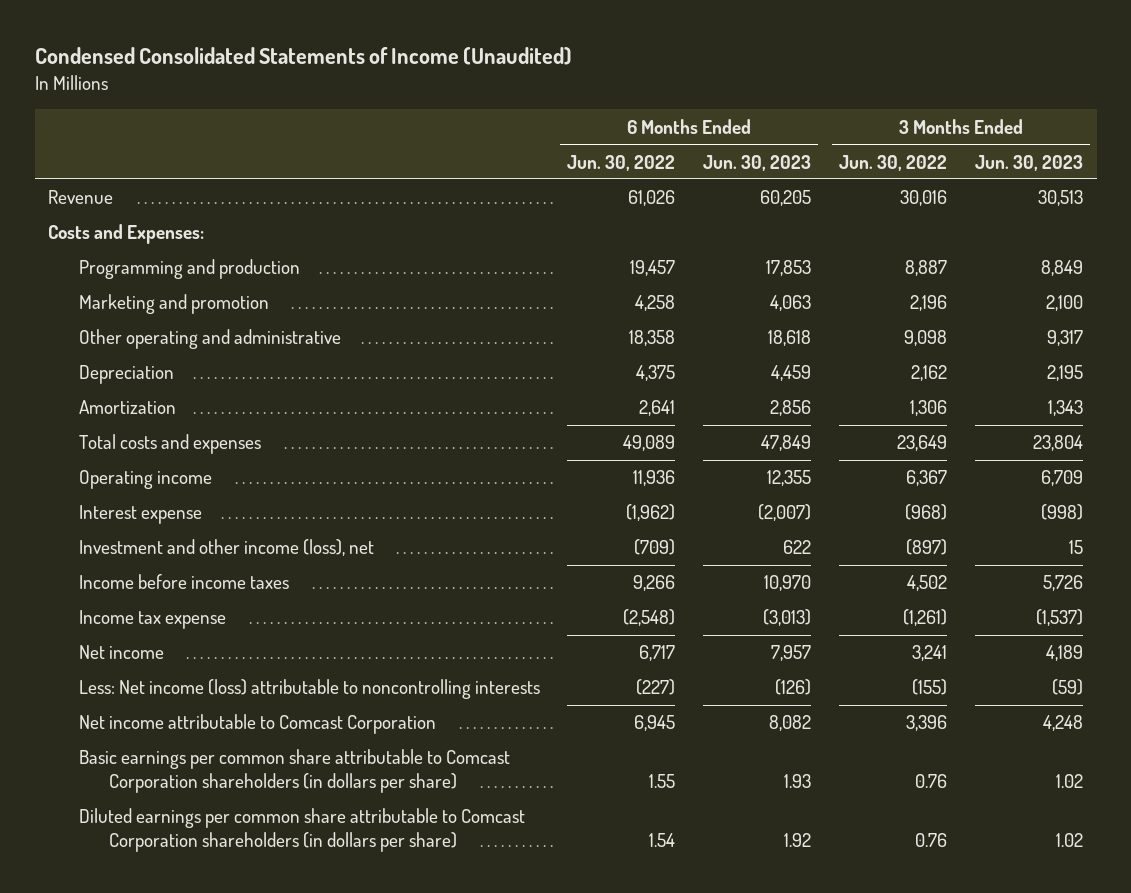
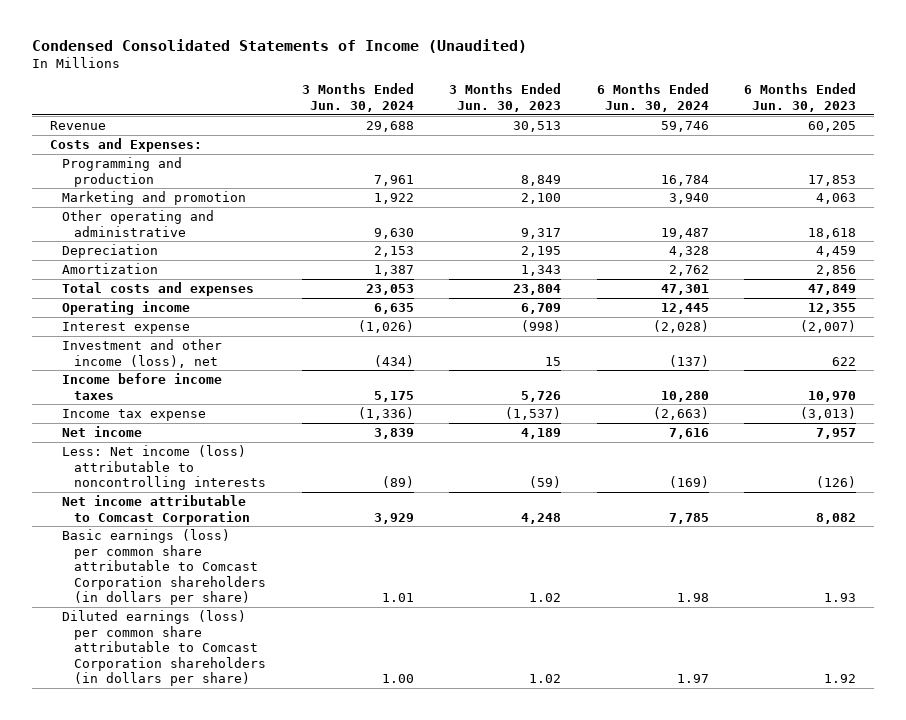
[567,154,676,171] Jun. 30, 2022 -> none
[838,154,947,171] Jun. 30, 2022 -> none
none -> [301,83,414,112] 3 Months Ended Jun. 30, 2024
none -> [596,83,709,112] 6 Months Ended Jun. 30, 2024
[78,749,510,794] Basic earnings per common share attributable to Comcast Corporation shareholders (in dollars per share) -> [61,528,267,606] Basic earnings (loss) per common share attributable to Comcast Corporation shareholders (in dollars per share)
[78,808,525,853] Diluted earnings per common share attributable to Comcast Corporation shareholders (in dollars per share) -> [61,609,267,687] Diluted earnings (loss) per common share attributable to Comcast Corporation shareholders (in dollars per share)

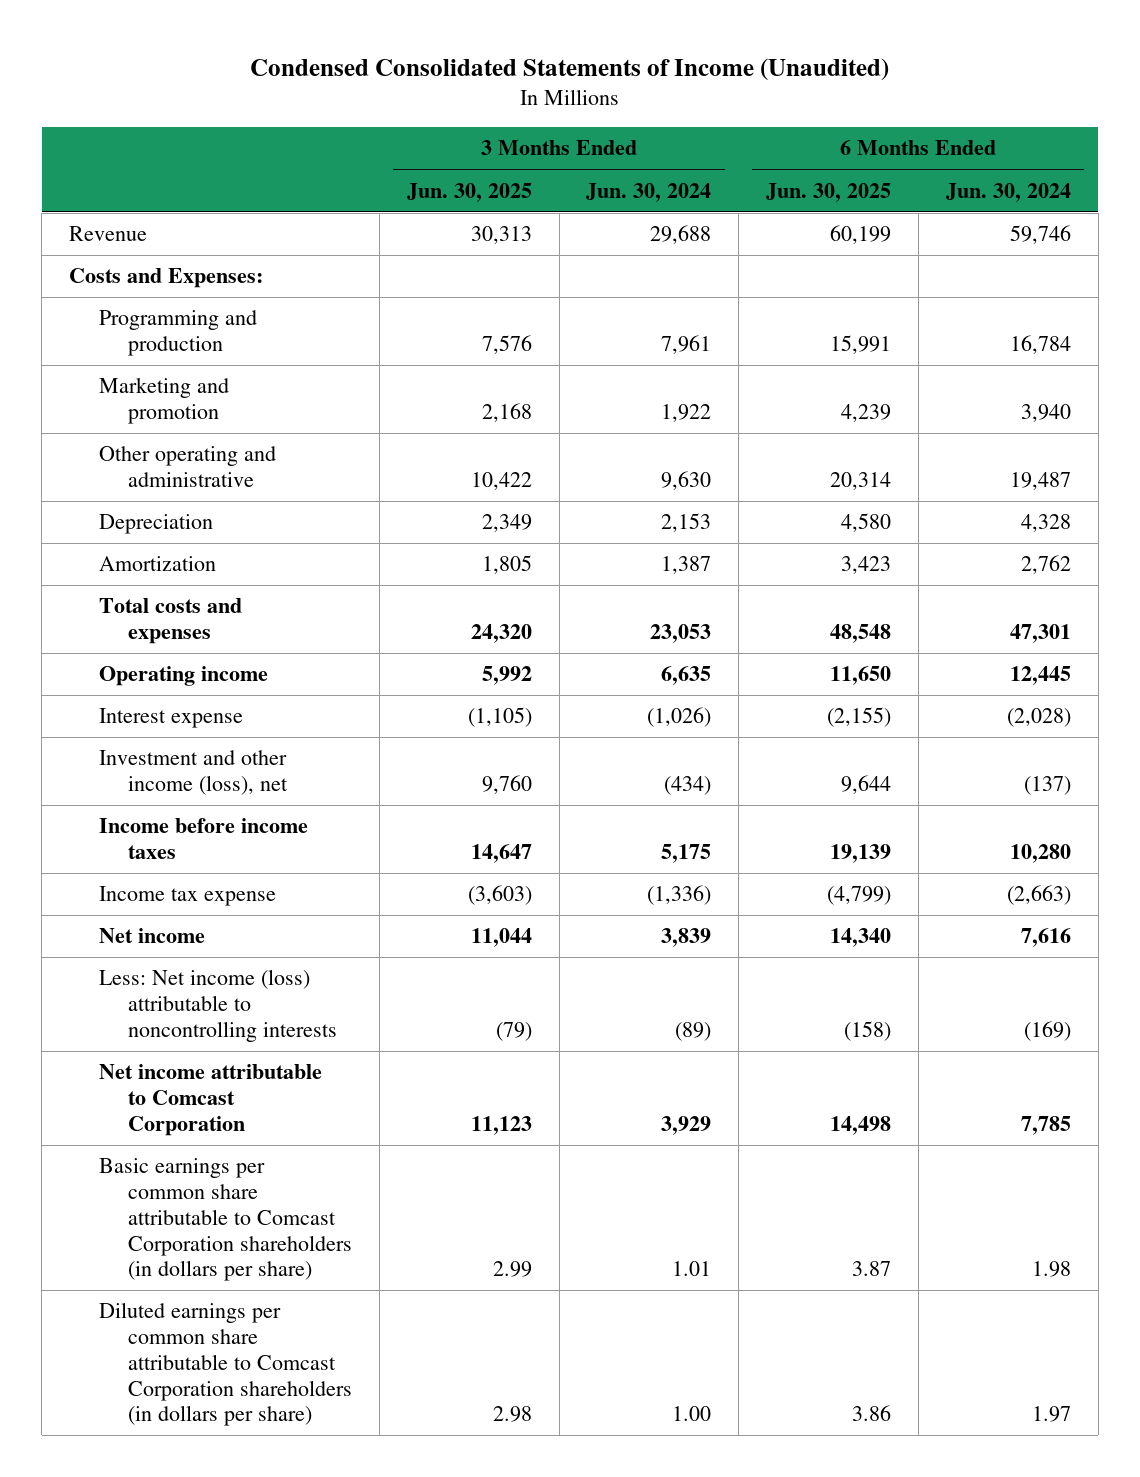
[449,83,562,112] 3 Months Ended Jun. 30, 2023 -> none
[743,83,856,112] 6 Months Ended Jun. 30, 2023 -> none
none -> [406,182,532,202] Jun. 30, 2025
none -> [766,182,892,202] Jun. 30, 2025
[61,528,267,606] Basic earnings (loss) per common share attributable to Comcast Corporation shareholders (in dollars per share) -> [98,1158,352,1282] Basic earnings per common share attributable to Comcast Corporation shareholders (in dollars per share)
[61,609,267,687] Diluted earnings (loss) per common share attributable to Comcast Corporation shareholders (in dollars per share) -> [98,1302,352,1427] Diluted earnings per common share attributable to Comcast Corporation shareholders (in dollars per share)

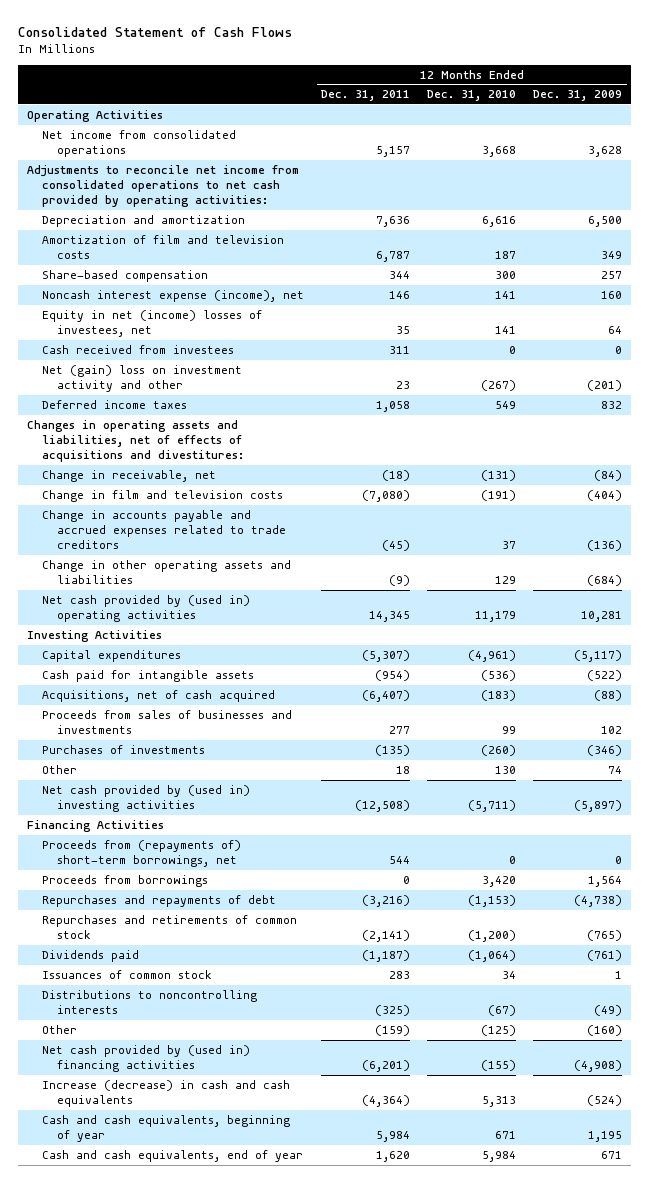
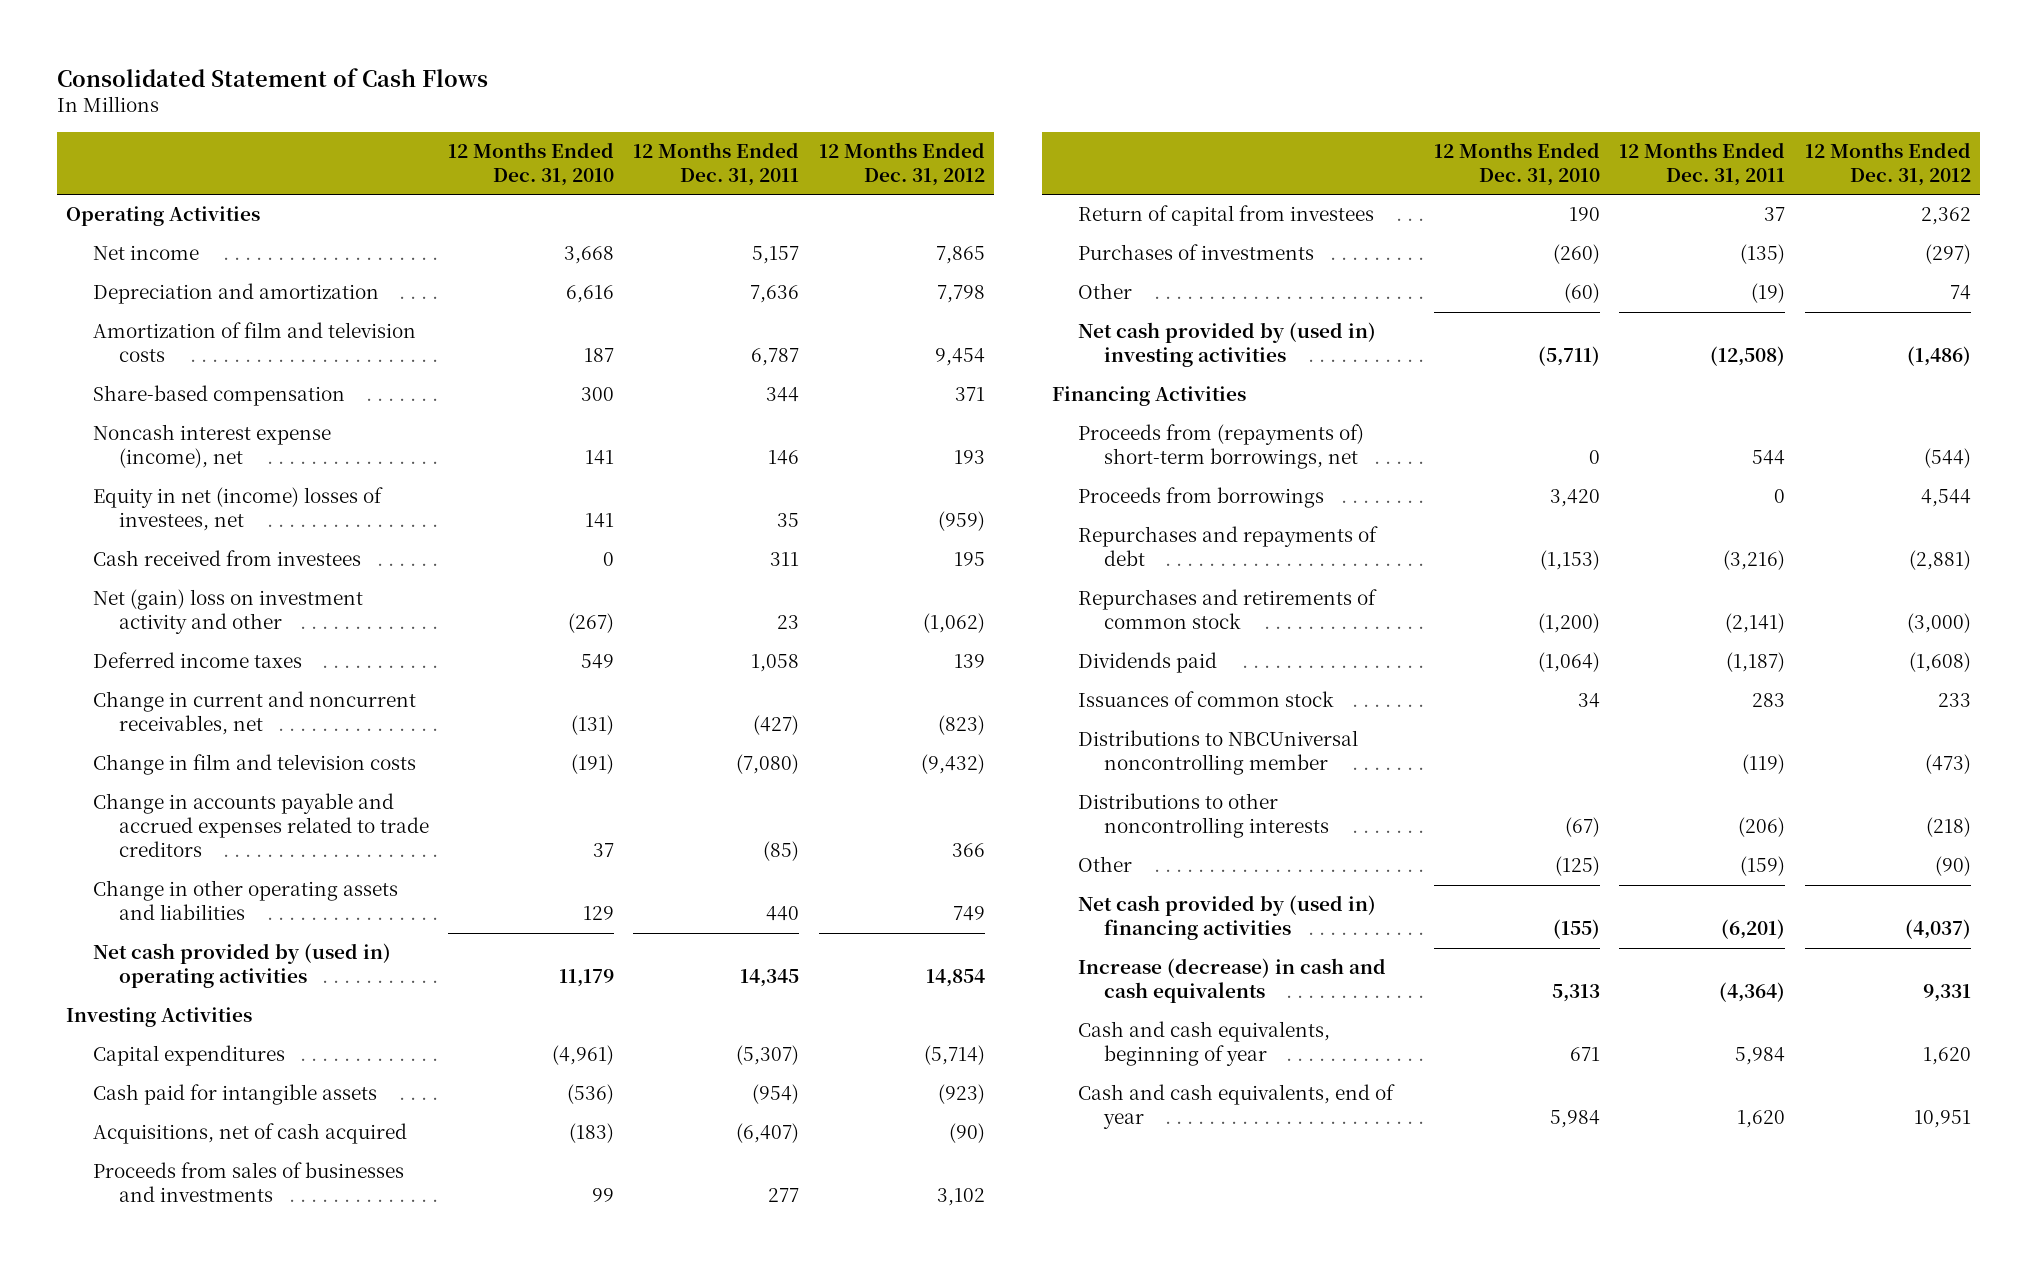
[533,90,623,102] Dec. 31, 2009 -> none
none -> [818,141,985,187] 12 Months Ended Dec. 31, 2012
[26,164,299,208] Adjustments to reconcile net income from consolidated operations to net cash provided by operating activities: -> none
[41,129,236,158] Net income from consolidated operations -> [92,245,199,261] Net income
[26,419,244,463] Changes in operating assets and liabilities, net of effects of acquisitions and divestitures: -> none
[41,469,216,482] Change in receivable, net -> [92,691,416,736] Change in current and noncurrent receivables, net
[381,469,410,481] (18) -> [753,715,800,736] (427)
[381,540,410,552] (45) -> [763,841,800,862] (85)
[388,575,410,587] (9) -> [766,906,800,922] 440
none -> [1078,205,1375,227] Return of capital from investees
[395,765,410,774] 18 -> [1751,283,1786,304] (19)
[495,765,517,774] 130 -> [1563,283,1600,304] (60)
none -> [1078,730,1359,776] Distributions to NBCUniversal noncontrolling member
[41,989,257,1015] Distributions to noncontrolling interests -> [1078,793,1330,839] Distributions to other noncontrolling interests
[374,1005,410,1017] (325) -> [1738,817,1786,838] (206)

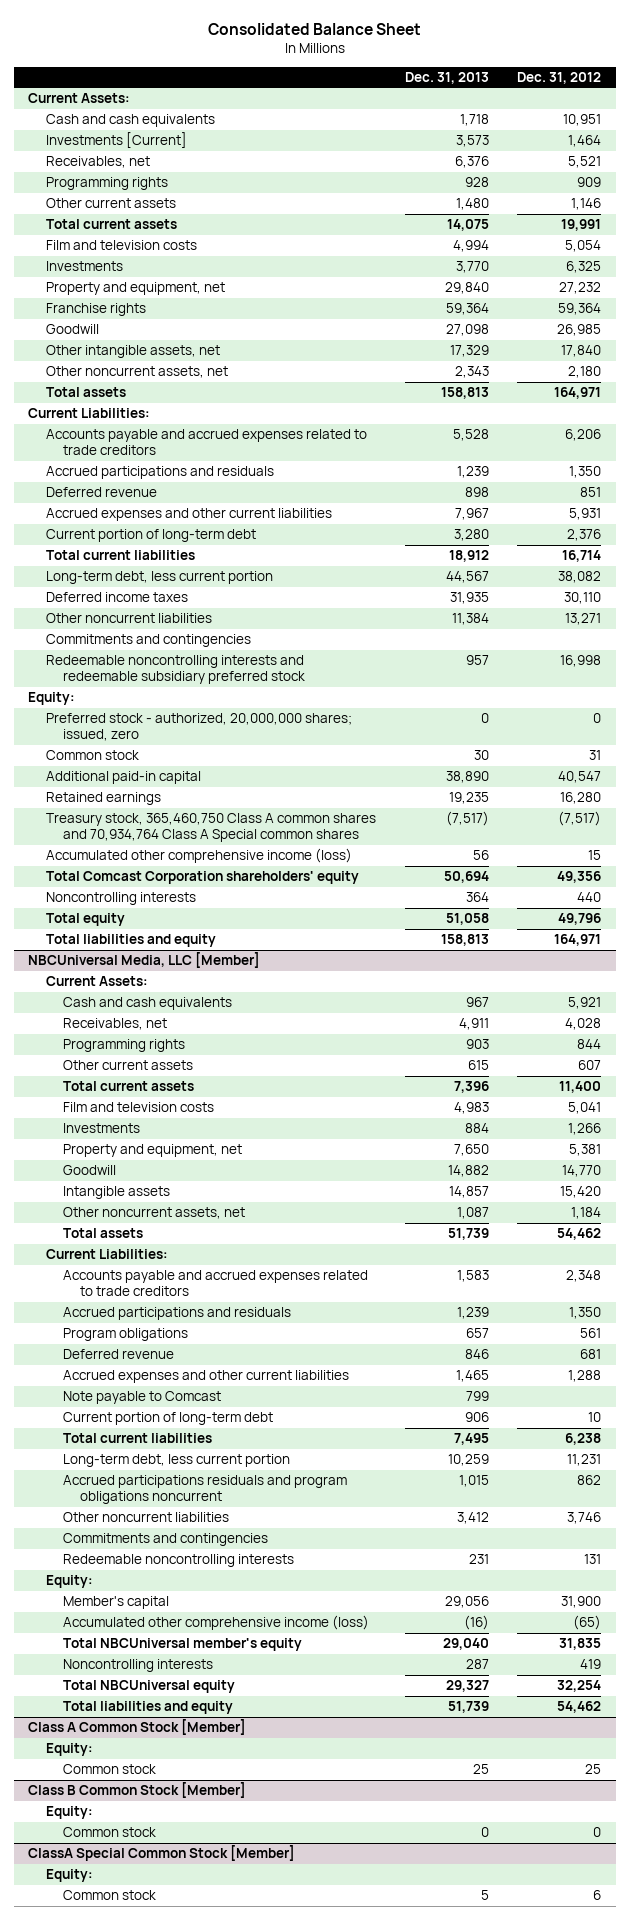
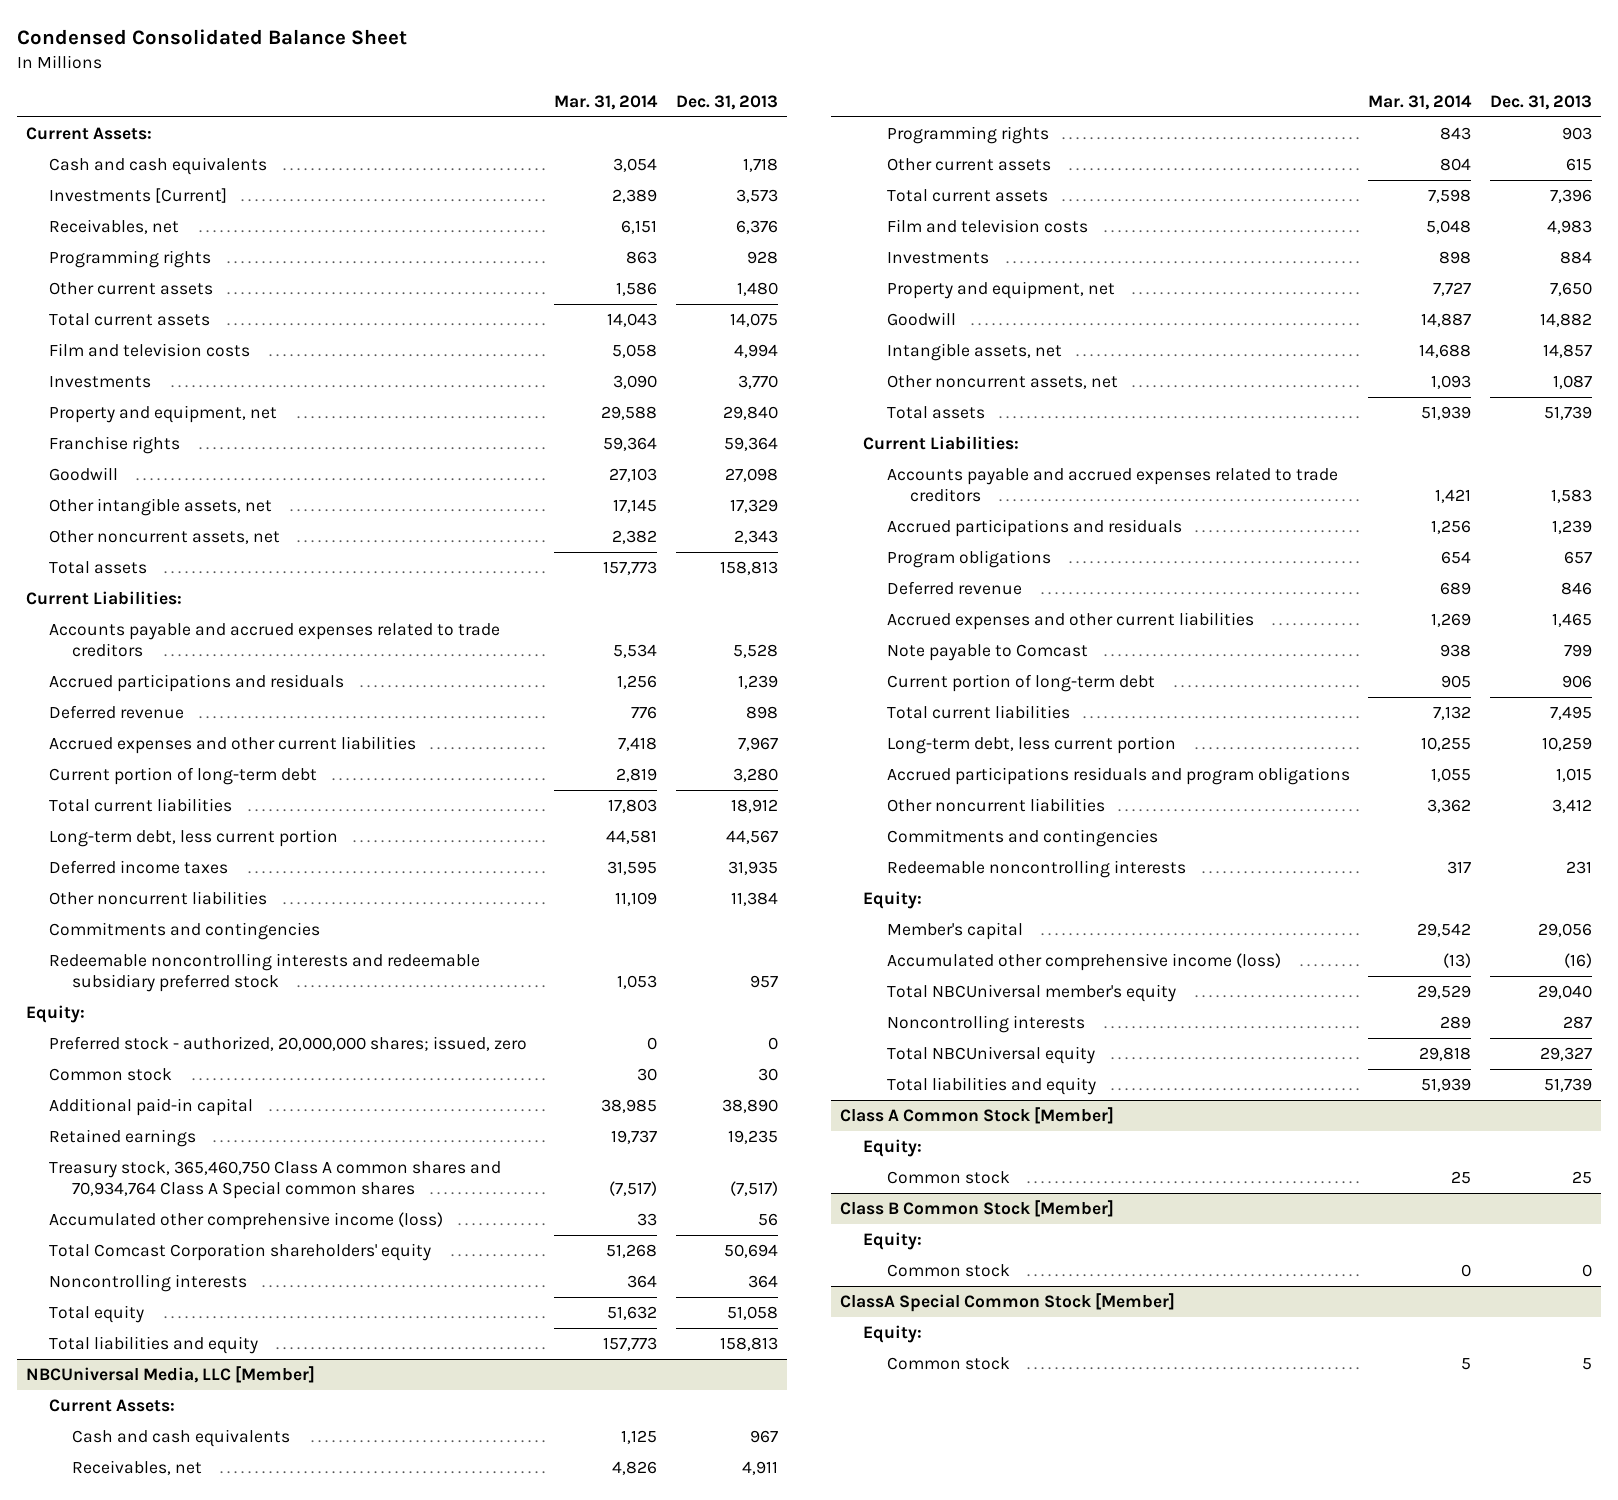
[207,23,421,36] Consolidated Balance Sheet -> [17,29,408,46] Condensed Consolidated Balance Sheet
[517,71,602,84] Dec. 31, 2012 -> none
none -> [554,94,659,110] Mar. 31, 2014
[63,1186,171,1200] Intangible assets -> [886,343,1062,362] Intangible assets, net
[63,1475,348,1505] Accrued participations residuals and program obligations noncurrent -> [886,767,1350,786] Accrued participations residuals and program obligations

